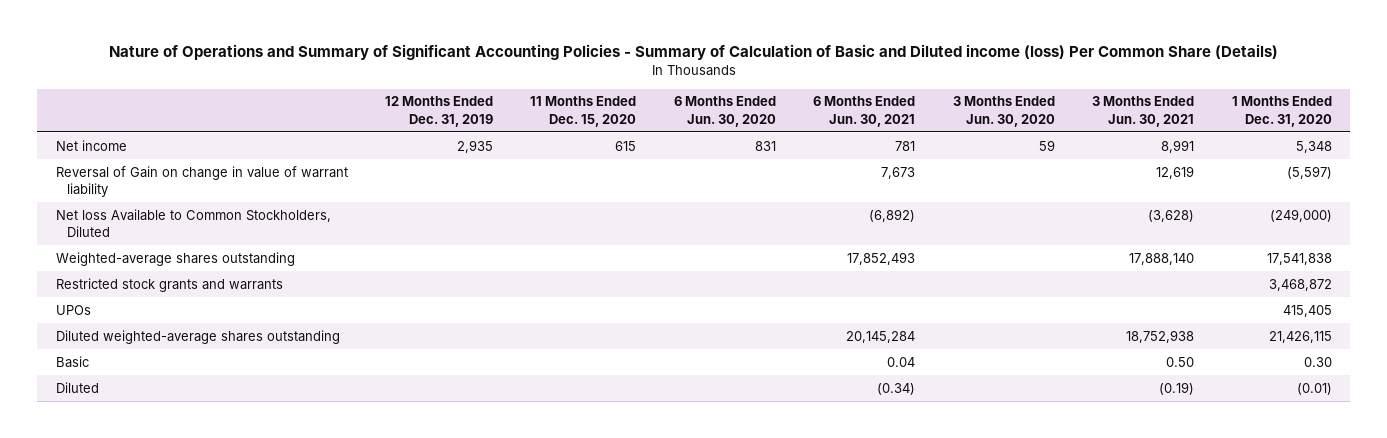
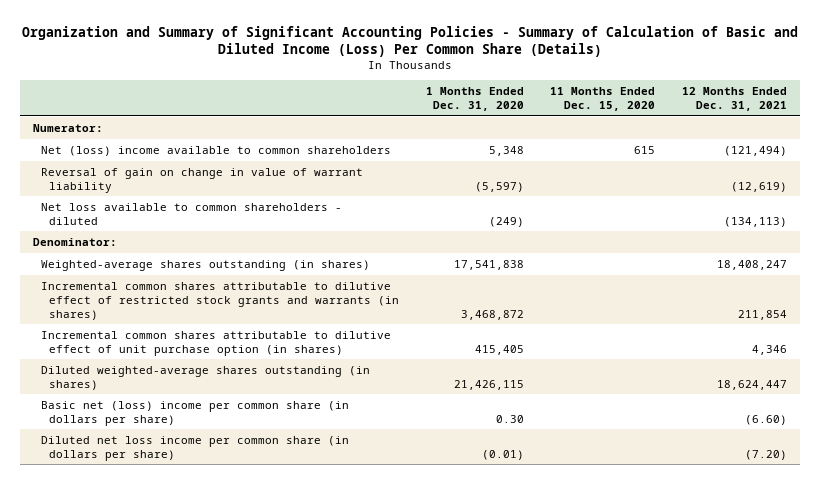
[108,44,1278,61] Nature of Operations and Summary of Significant Accounting Policies - Summary of Calculation of Basic and Diluted income (loss) Per Common Share (Details) -> [22,26,799,58] Organization and Summary of Significant Accounting Policies - Summary of Calculation of Basic and Diluted Income (Loss) Per Common Share (Details)
[385,96,494,127] 12 Months Ended Dec. 31, 2019 -> none
[673,96,776,127] 6 Months Ended Jun. 30, 2020 -> none
[813,96,916,127] 6 Months Ended Jun. 30, 2021 -> none
[952,96,1055,127] 3 Months Ended Jun. 30, 2020 -> none
[1092,96,1195,127] 3 Months Ended Jun. 30, 2021 -> none
none -> [682,87,788,112] 12 Months Ended Dec. 31, 2021
none -> [33,123,104,132] Numerator:
[55,139,127,151] Net income -> [40,145,391,156] Net (loss) income available to common shareholders
[55,165,348,198] Reversal of Gain on change in value of warrant liability -> [40,167,363,193] Reversal of gain on change in value of warrant liability
[55,208,331,238] Net loss Available to Common Stockholders, Diluted -> [40,202,342,225] Net loss available to common shareholders - diluted
[1269,208,1332,222] (249,000) -> [488,216,524,227] (249)
none -> [33,237,118,246] Denominator:
[55,251,295,266] Weighted-average shares outstanding -> [40,259,370,271] Weighted-average shares outstanding (in shares)
[55,277,283,292] Restricted stock grants and warrants -> [40,281,399,320] Incremental common shares attributable to dilutive effect of restricted stock grants and warrants (in shares)
[55,304,91,315] UPOs -> [40,330,391,356] Incremental common shares attributable to dilutive effect of unit purchase option (in shares)
[55,329,340,344] Diluted weighted-average shares outstanding -> [40,365,370,390] Diluted weighted-average shares outstanding (in shares)
[55,355,89,368] Basic -> [40,400,349,426] Basic net (loss) income per common share (in dollars per share)
[55,381,99,393] Diluted -> [40,435,349,461] Diluted net loss income per common share (in dollars per share)

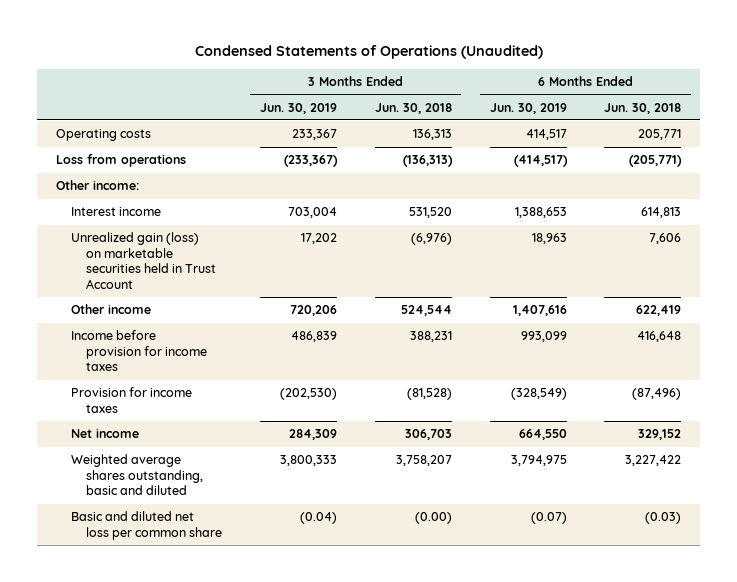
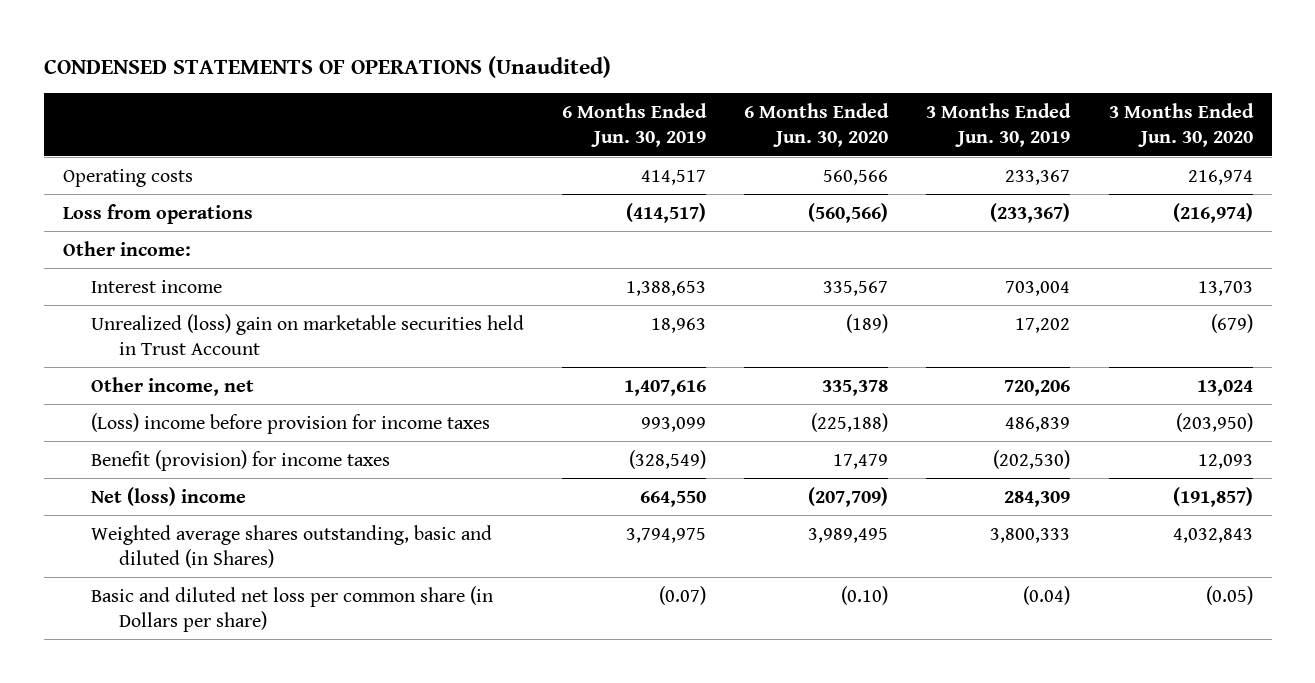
[194,45,543,60] Condensed Statements of Operations (Unaudited) -> [43,55,611,78] CONDENSED STATEMENTS OF OPERATIONS (Unaudited)
[374,102,452,114] Jun. 30, 2018 -> none
[604,102,682,114] Jun. 30, 2018 -> none
none -> [744,102,890,147] 6 Months Ended Jun. 30, 2020
none -> [1108,102,1254,147] 3 Months Ended Jun. 30, 2020
[70,232,216,289] Unrealized gain (loss) on marketable securities held in Trust Account -> [90,313,524,355] Unrealized (loss) gain on marketable securities held in Trust Account
[70,304,151,315] Other income -> [90,376,254,396] Other income, net
[70,330,207,372] Income before provision for income taxes -> [90,412,490,434] (Loss) income before provision for income taxes
[70,387,192,413] Provision for income taxes -> [90,449,390,471] Benefit (provision) for income taxes
[70,428,139,439] Net income -> [90,486,246,506] Net (loss) income
[70,454,203,496] Weighted average shares outstanding, basic and diluted -> [90,524,492,568] Weighted average shares outstanding, basic and diluted (in Shares)
[70,511,222,540] Basic and diluted net loss per common share -> [90,585,493,632] Basic and diluted net loss per common share (in Dollars per share)

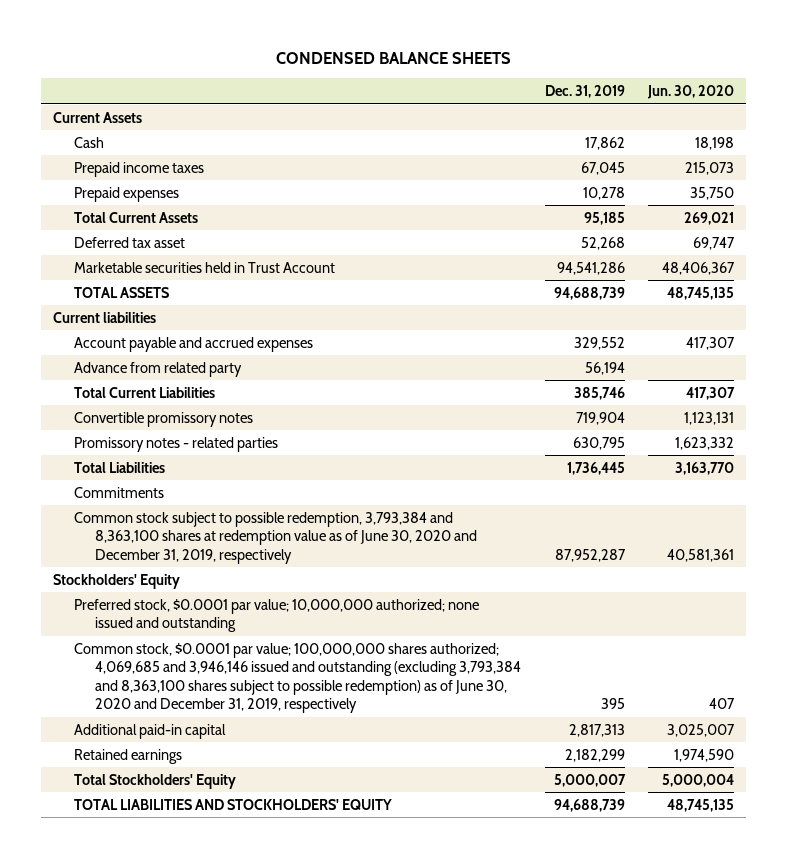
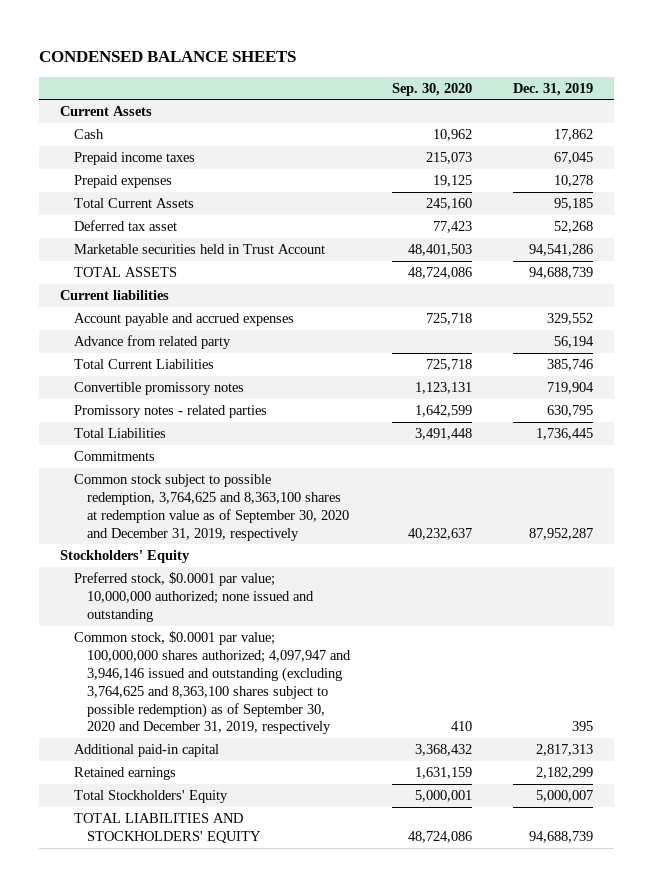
[647,85,735,100] Jun. 30, 2020 -> none
none -> [391,82,472,96] Sep. 30, 2020
[74,511,478,564] Common stock subject to possible redemption, 3,793,384 and 8,363,100 shares at redemption value as of June 30, 2020 and December 31, 2019, respectively -> [73,474,349,541] Common stock subject to possible redemption, 3,764,625 and 8,363,100 shares at redemption value as of September 30, 2020 and December 31, 2019, respectively
[74,642,522,714] Common stock, $0.0001 par value; 100,000,000 shares authorized; 4,069,685 and 3,946,146 issued and outstanding (excluding 3,793,384 and 8,363,100 shares subject to possible redemption) as of June 30, 2020 and December 31, 2019, respectively -> [73,631,351,735] Common stock, $0.0001 par value; 100,000,000 shares authorized; 4,097,947 and 3,946,146 issued and outstanding (excluding 3,764,625 and 8,363,100 shares subject to possible redemption) as of September 30, 2020 and December 31, 2019, respectively

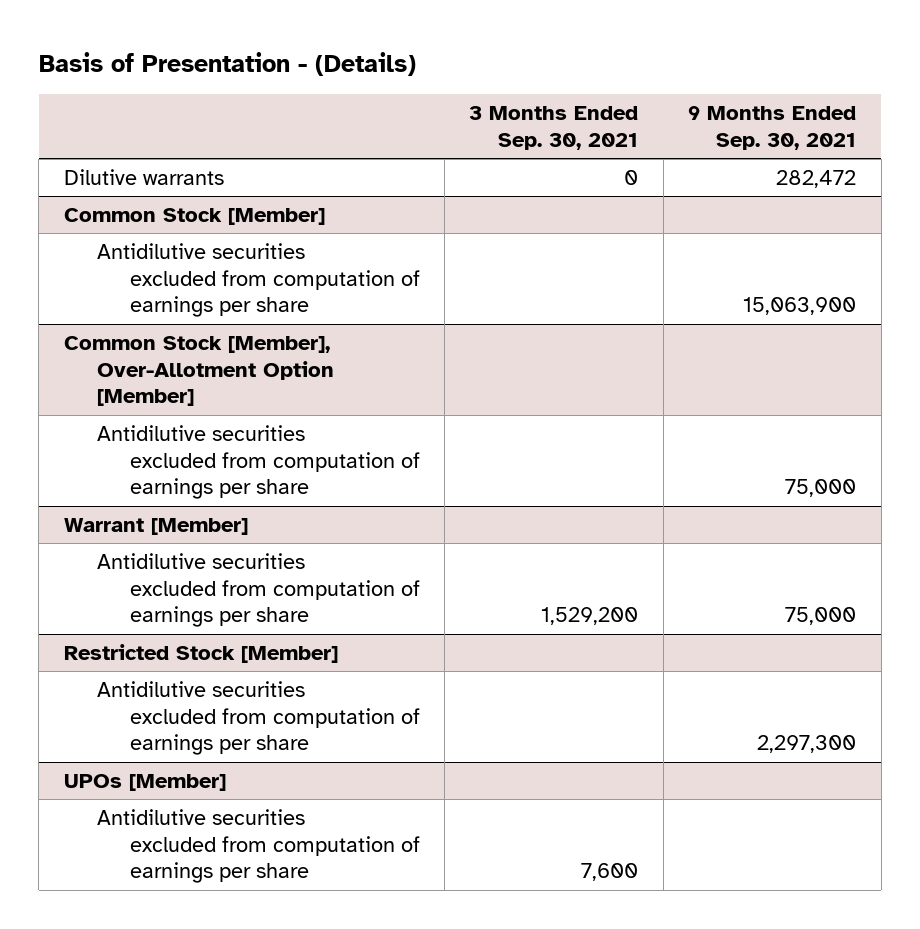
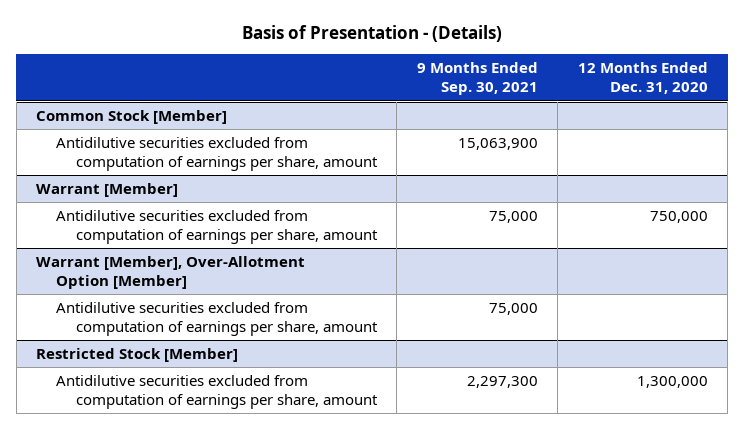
[469,106,639,150] 3 Months Ended Sep. 30, 2021 -> none
none -> [577,62,708,95] 12 Months Ended Dec. 31, 2020
[63,169,224,186] Dilutive warrants -> none
[63,336,334,407] Common Stock [Member], Over-Allotment Option [Member] -> none
[96,425,420,500] Antidilutive securities excluded from computation of earnings per share -> none
[96,243,420,318] Antidilutive securities excluded from computation of earnings per share -> [55,136,378,172] Antidilutive securities excluded from computation of earnings per share, amount
[96,553,420,628] Antidilutive securities excluded from computation of earnings per share -> [55,209,378,245] Antidilutive securities excluded from computation of earnings per share, amount
none -> [36,255,306,290] Warrant [Member], Over-Allotment Option [Member]
none -> [55,301,378,337] Antidilutive securities excluded from computation of earnings per share, amount
[63,774,226,792] UPOs [Member] -> none
[96,809,420,884] Antidilutive securities excluded from computation of earnings per share -> none
[96,681,420,756] Antidilutive securities excluded from computation of earnings per share -> [55,374,378,410] Antidilutive securities excluded from computation of earnings per share, amount

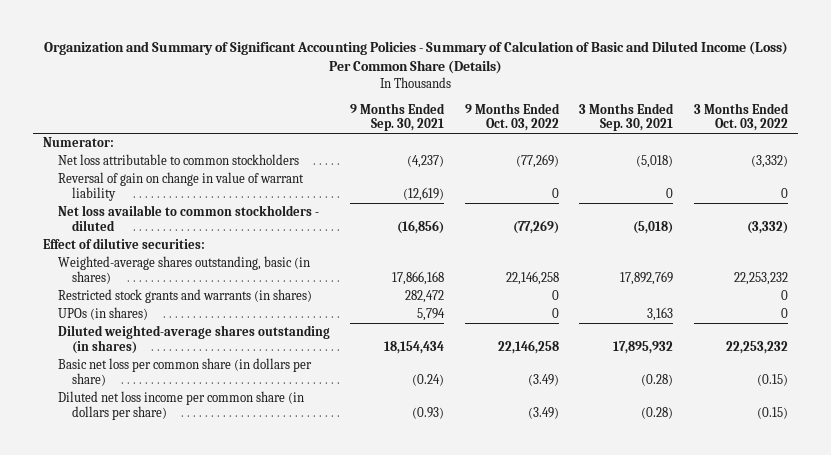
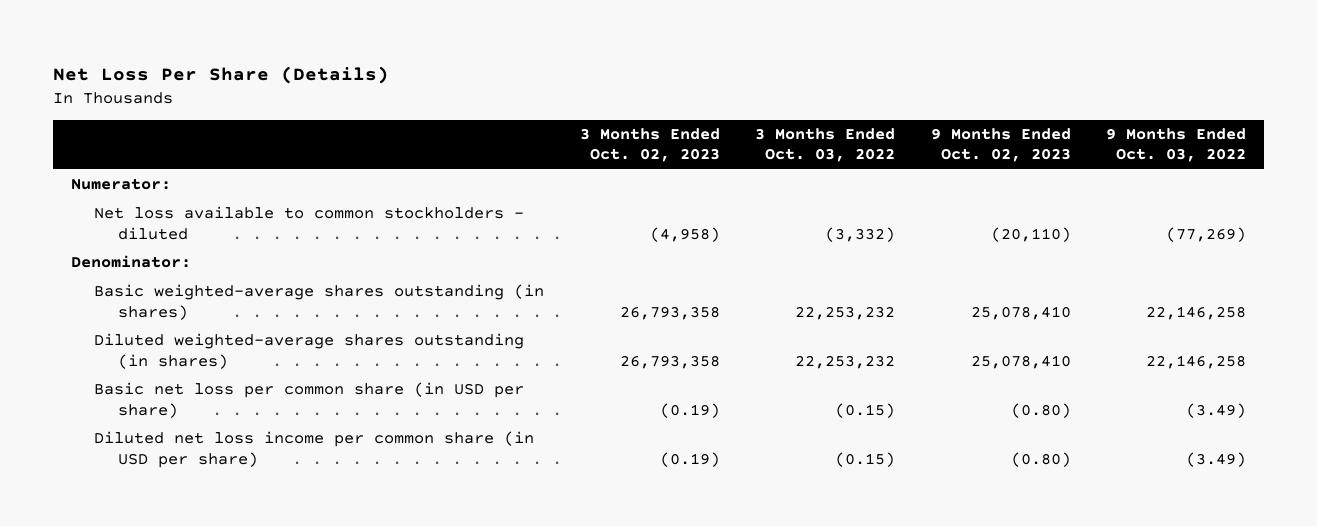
[43,41,788,75] Organization and Summary of Significant Accounting Policies - Summary of Calculation of Basic and Diluted Income (Loss) Per Common Share (Details) -> [53,65,390,84] Net Loss Per Share (Details)
[350,102,446,132] 9 Months Ended Sep. 30, 2021 -> none
[579,102,675,132] 3 Months Ended Sep. 30, 2021 -> none
none -> [579,127,720,163] 3 Months Ended Oct. 02, 2023
none -> [930,127,1071,163] 9 Months Ended Oct. 02, 2023
[57,154,299,166] Net loss attributable to common stockholders -> none
[57,172,304,202] Reversal of gain on change in value of warrant liability -> none
[43,238,206,250] Effect of dilutive securities: -> none
[57,289,312,304] Restricted stock grants and warrants (in shares) -> none
[57,307,148,321] UPOs (in shares) -> none
none -> [70,255,191,269] Denominator:
[57,256,310,285] Weighted-average shares outstanding, basic (in shares) -> [94,284,545,320] Basic weighted-average shares outstanding (in shares)
[57,358,312,387] Basic net loss per common share (in dollars per share) -> [94,382,525,418] Basic net loss per common share (in USD per share)
[57,391,304,421] Diluted net loss income per common share (in dollars per share) -> [94,431,535,468] Diluted net loss income per common share (in USD per share)

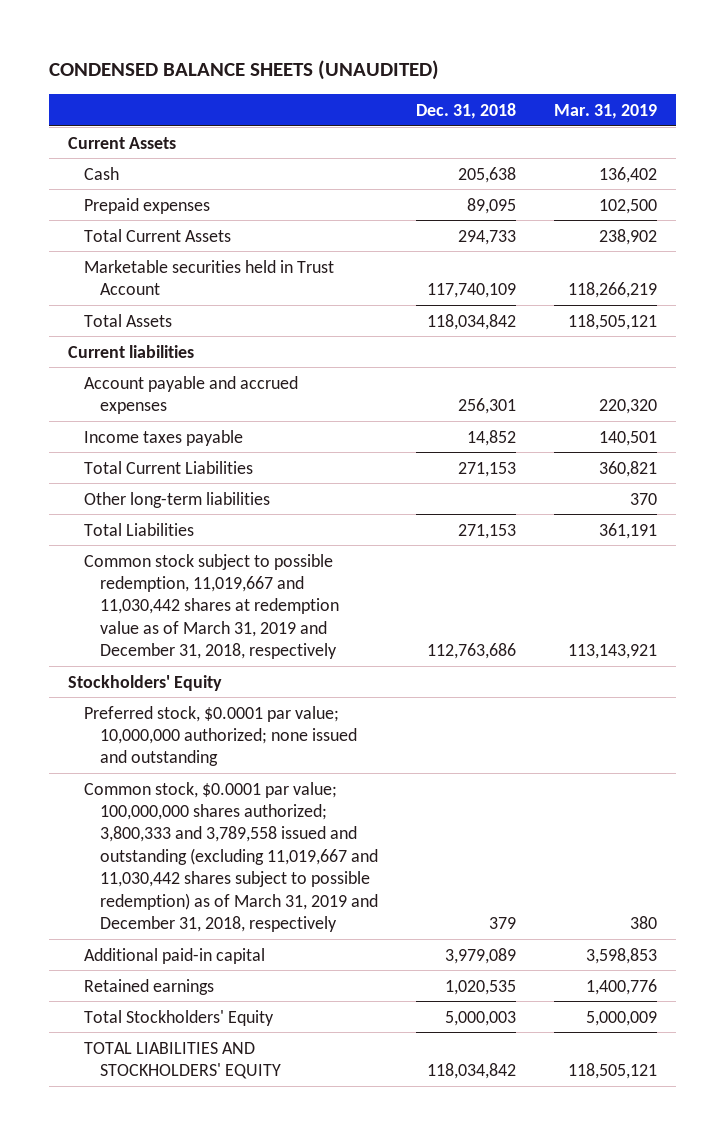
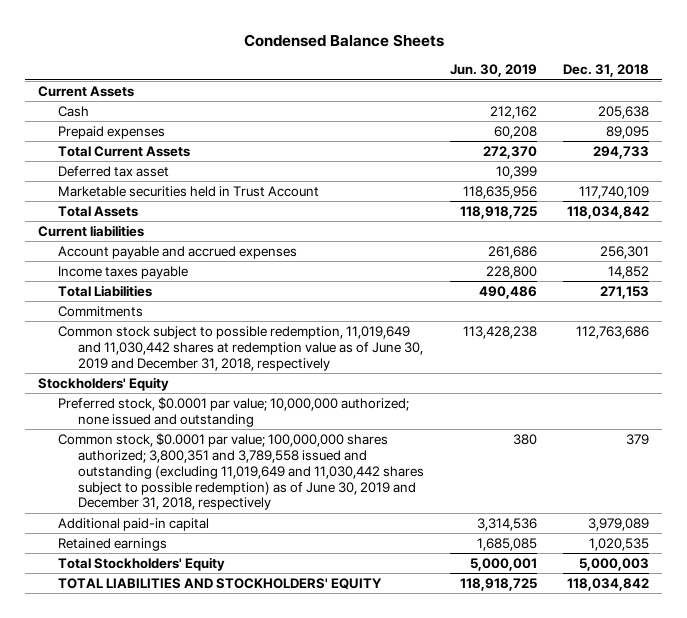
[48,60,439,81] CONDENSED BALANCE SHEETS (UNAUDITED) -> [243,33,444,47] Condensed Balance Sheets
[554,103,658,119] Mar. 31, 2019 -> none
none -> [450,64,538,78] Jun. 30, 2019
none -> [57,166,169,178] Deferred tax asset
[83,460,253,474] Total Current Liabilities -> none
[83,491,270,508] Other long-term liabilities -> none
none -> [57,306,143,318] Commitments
[83,553,339,660] Common stock subject to possible redemption, 11,019,667 and 11,030,442 shares at redemption value as of March 31, 2019 and December 31, 2018, respectively -> [57,326,423,371] Common stock subject to possible redemption, 11,019,649 and 11,030,442 shares at redemption value as of June 30, 2019 and December 31, 2018, respectively
[83,781,378,933] Common stock, $0.0001 par value; 100,000,000 shares authorized; 3,800,333 and 3,789,558 issued and outstanding (excluding 11,019,667 and 11,030,442 shares subject to possible redemption) as of March 31, 2019 and December 31, 2018, respectively -> [57,433,424,511] Common stock, $0.0001 par value; 100,000,000 shares authorized; 3,800,351 and 3,789,558 issued and outstanding (excluding 11,019,649 and 11,030,442 shares subject to possible redemption) as of June 30, 2019 and December 31, 2018, respectively

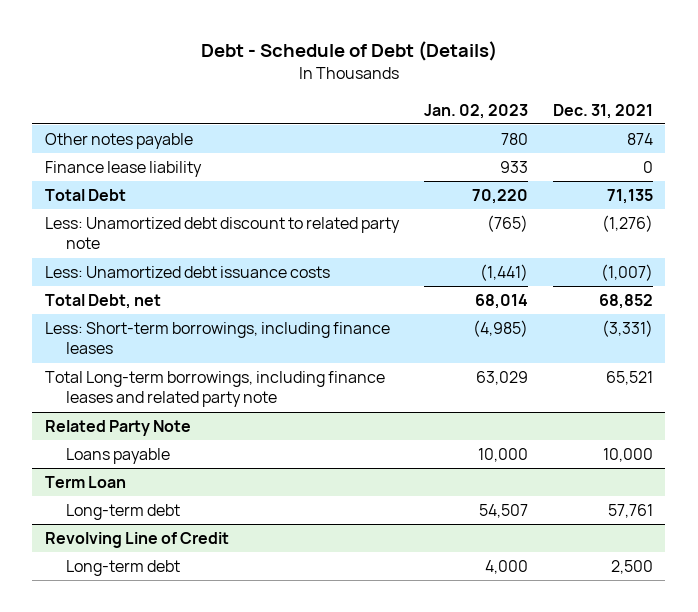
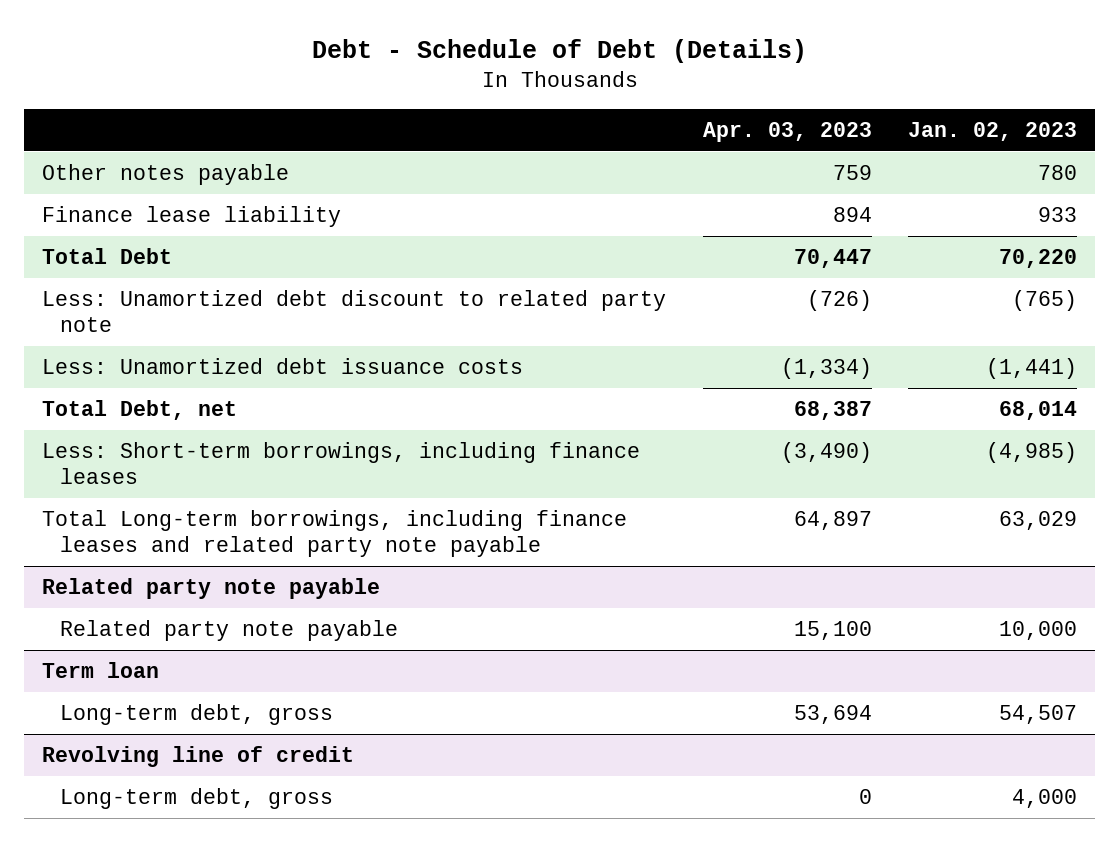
[552,103,653,119] Dec. 31, 2021 -> none
none -> [702,121,872,142] Apr. 03, 2023
[44,371,385,408] Total Long-term borrowings, including finance leases and related party note -> [42,510,628,557] Total Long-term borrowings, including finance leases and related party note payable
[44,420,191,437] Related Party Note -> [42,578,381,600] Related party note payable
[66,448,171,465] Loans payable -> [59,620,398,642] Related party note payable
[44,476,126,489] Term Loan -> [42,662,160,679] Term loan
[66,504,181,521] Long-term debt -> [59,704,333,726] Long-term debt, gross
[44,532,229,549] Revolving Line of Credit -> [42,746,355,768] Revolving line of credit
[66,560,181,577] Long-term debt -> [59,788,333,810] Long-term debt, gross

